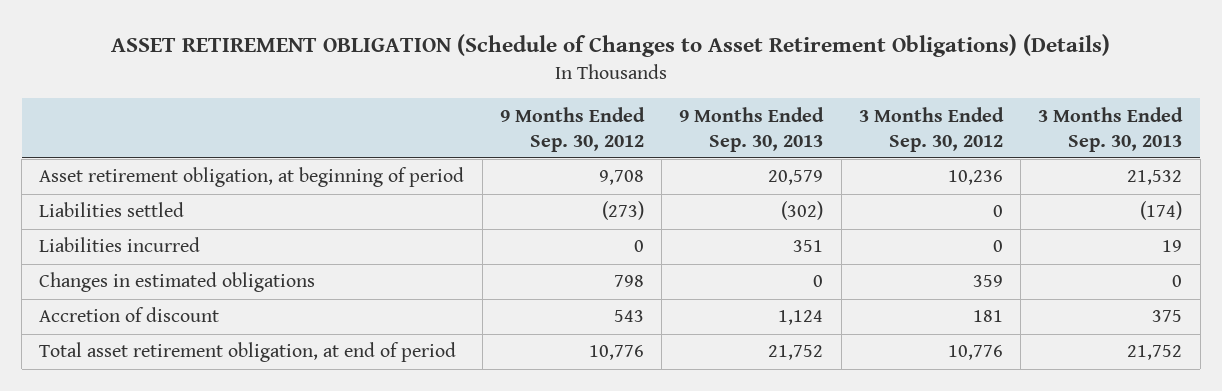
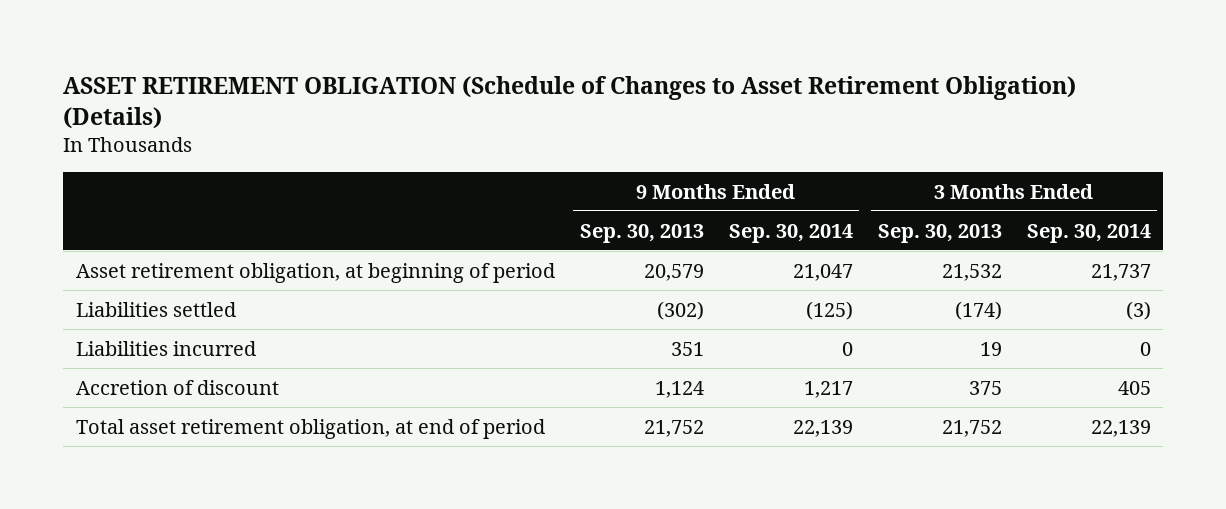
[110,34,1110,58] ASSET RETIREMENT OBLIGATION (Schedule of Changes to Asset Retirement Obligations) (Details) -> [63,76,1077,130] ASSET RETIREMENT OBLIGATION (Schedule of Changes to Asset Retirement Obligation) (Details)
[499,106,645,152] 9 Months Ended Sep. 30, 2012 -> none
[858,106,1004,152] 3 Months Ended Sep. 30, 2012 -> none
none -> [728,223,853,243] Sep. 30, 2014
none -> [1026,223,1151,243] Sep. 30, 2014
[39,272,316,293] Changes in estimated obligations -> none

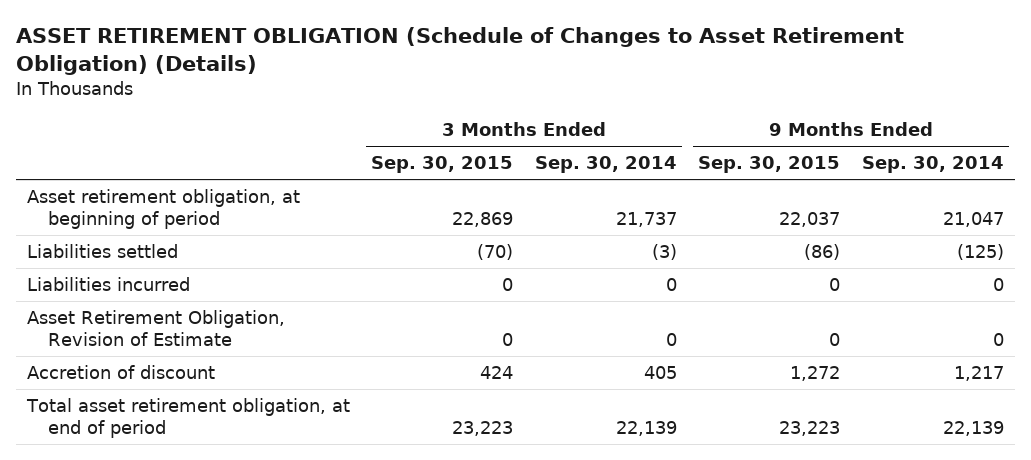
[579,223,704,243] Sep. 30, 2013 -> none
[877,223,1002,243] Sep. 30, 2013 -> none
none -> [371,156,514,174] Sep. 30, 2015
none -> [698,156,841,174] Sep. 30, 2015
none -> [26,310,285,346] Asset Retirement Obligation, Revision of Estimate

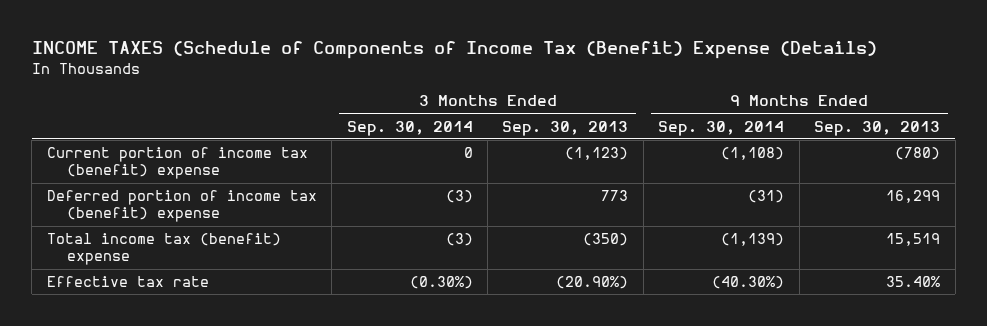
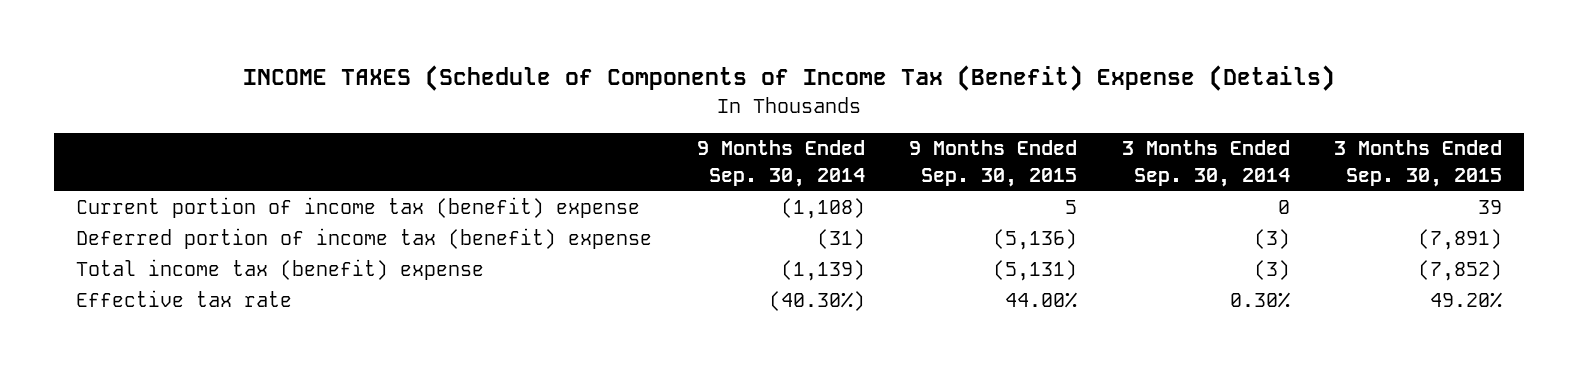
[502,120,629,136] Sep. 30, 2013 -> none
[814,120,941,136] Sep. 30, 2013 -> none
none -> [909,140,1078,187] 9 Months Ended Sep. 30, 2015
none -> [1334,140,1503,187] 3 Months Ended Sep. 30, 2015
[409,276,473,290] (0.30%) -> [1229,291,1290,308] 0.30%

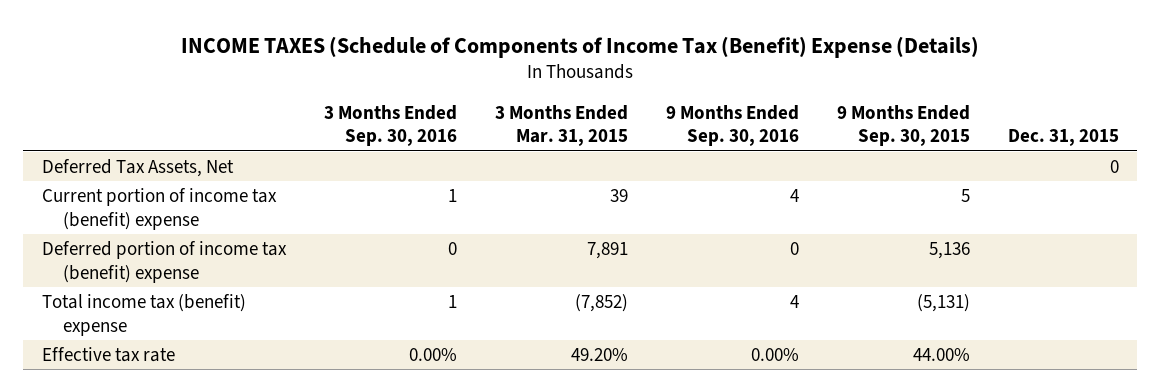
[696,140,865,187] 9 Months Ended Sep. 30, 2014 -> none
[1121,140,1290,187] 3 Months Ended Sep. 30, 2014 -> none
[1334,140,1503,187] 3 Months Ended Sep. 30, 2015 -> none
none -> [323,104,457,147] 3 Months Ended Sep. 30, 2016
none -> [494,104,628,147] 3 Months Ended Mar. 31, 2015
none -> [665,104,799,147] 9 Months Ended Sep. 30, 2016
none -> [1007,129,1119,147] Dec. 31, 2015
none -> [41,159,234,178] Deferred Tax Assets, Net
[993,228,1078,250] (5,136) -> [928,242,970,260] 5,136

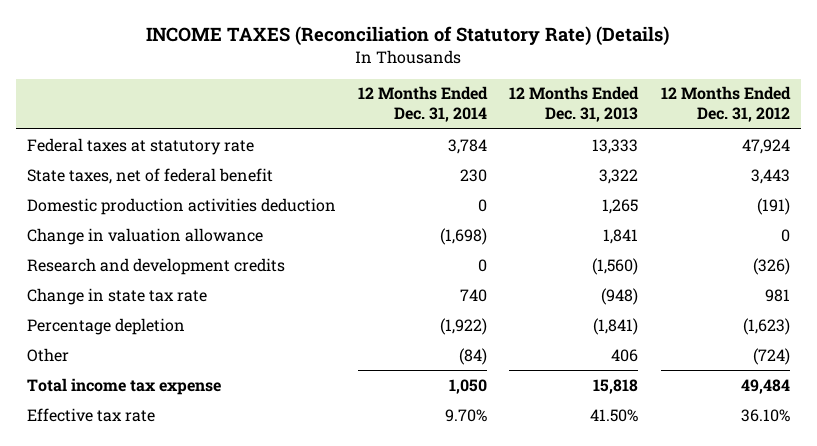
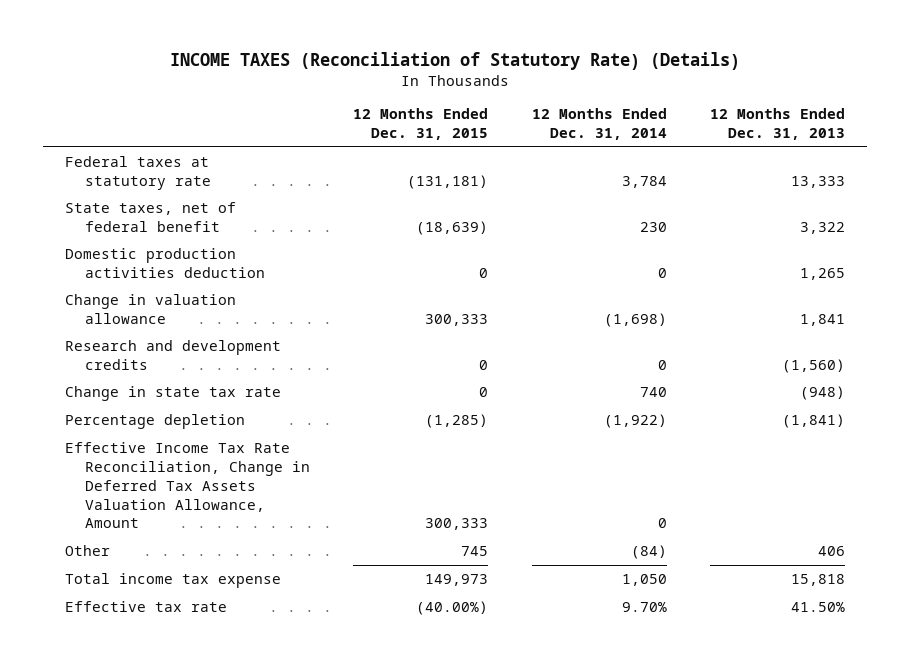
[660,86,791,123] 12 Months Ended Dec. 31, 2012 -> none
none -> [353,108,489,141] 12 Months Ended Dec. 31, 2015
none -> [64,442,311,529] Effective Income Tax Rate Reconciliation, Change in Deferred Tax Assets Valuation Allowance, Amount

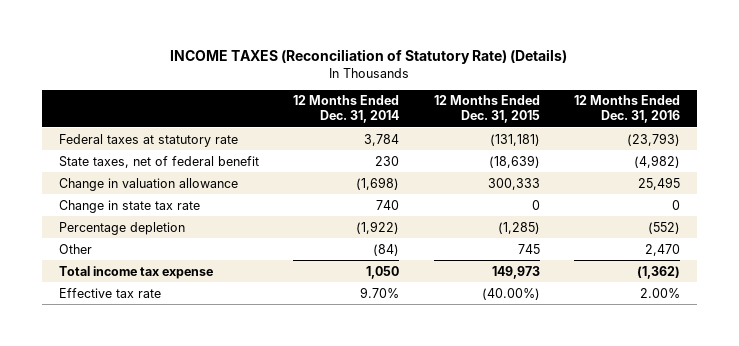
[709,108,845,141] 12 Months Ended Dec. 31, 2013 -> none
none -> [573,95,680,124] 12 Months Ended Dec. 31, 2016
[64,248,266,278] Domestic production activities deduction -> none
[64,340,281,370] Research and development credits -> none
[64,442,311,529] Effective Income Tax Rate Reconciliation, Change in Deferred Tax Assets Valuation Allowance, Amount -> none

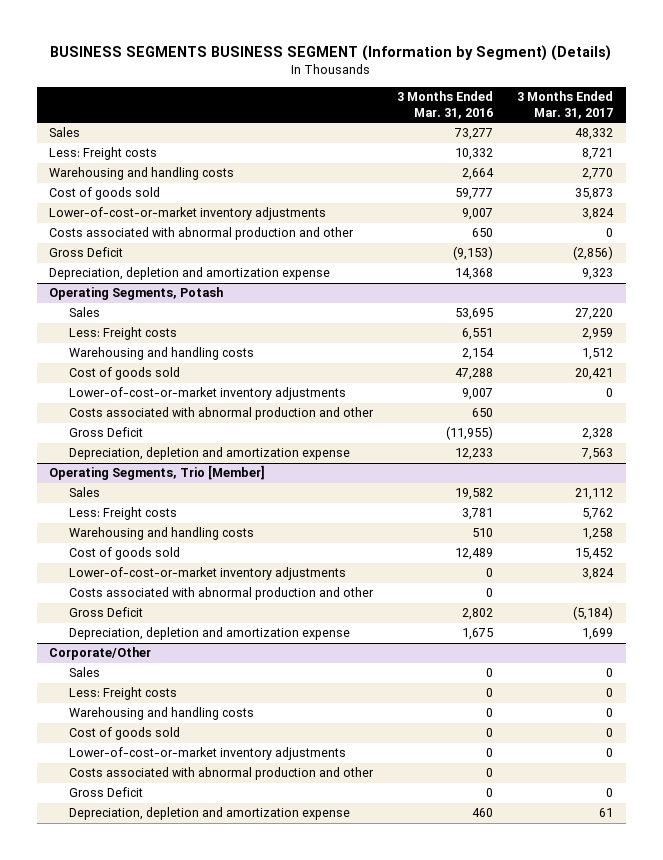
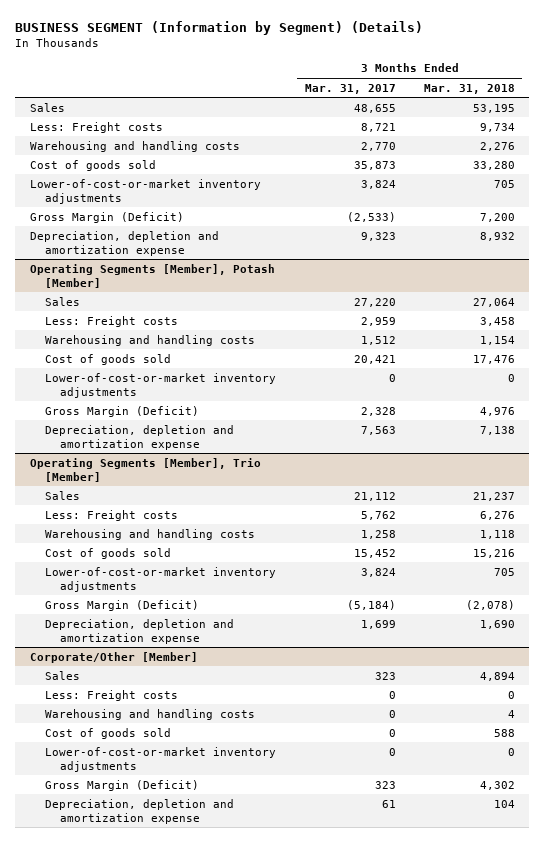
[50,45,612,62] BUSINESS SEGMENTS BUSINESS SEGMENT (Information by Segment) (Details) -> [15,21,424,36] BUSINESS SEGMENT (Information by Segment) (Details)
[397,91,494,119] 3 Months Ended Mar. 31, 2016 -> none
none -> [424,83,516,94] Mar. 31, 2018
[575,128,614,141] 48,332 -> [353,103,396,113] 48,655
[49,227,355,241] Costs associated with abnormal production and other -> none
[49,247,124,258] Gross Deficit -> [29,211,184,223] Gross Margin (Deficit)
[573,246,614,261] (2,856) -> [346,211,396,222] (2,533)
[49,287,224,301] Operating Segments, Potash -> [29,263,275,288] Operating Segments [Member], Potash [Member]
[68,407,374,421] Costs associated with abnormal production and other -> none
[68,427,143,438] Gross Deficit -> [44,405,199,417] Gross Margin (Deficit)
[49,465,266,481] Operating Segments, Trio [Member] -> [29,457,261,482] Operating Segments [Member], Trio [Member]
[68,587,374,601] Costs associated with abnormal production and other -> none
[68,607,143,618] Gross Deficit -> [44,599,199,611] Gross Margin (Deficit)
[49,647,152,661] Corporate/Other -> [29,651,198,663] Corporate/Other [Member]
[606,668,614,678] 0 -> [374,671,396,680] 323
[68,767,374,781] Costs associated with abnormal production and other -> none
[68,787,143,798] Gross Deficit -> [44,779,199,791] Gross Margin (Deficit)
[606,788,614,798] 0 -> [374,780,396,789] 323

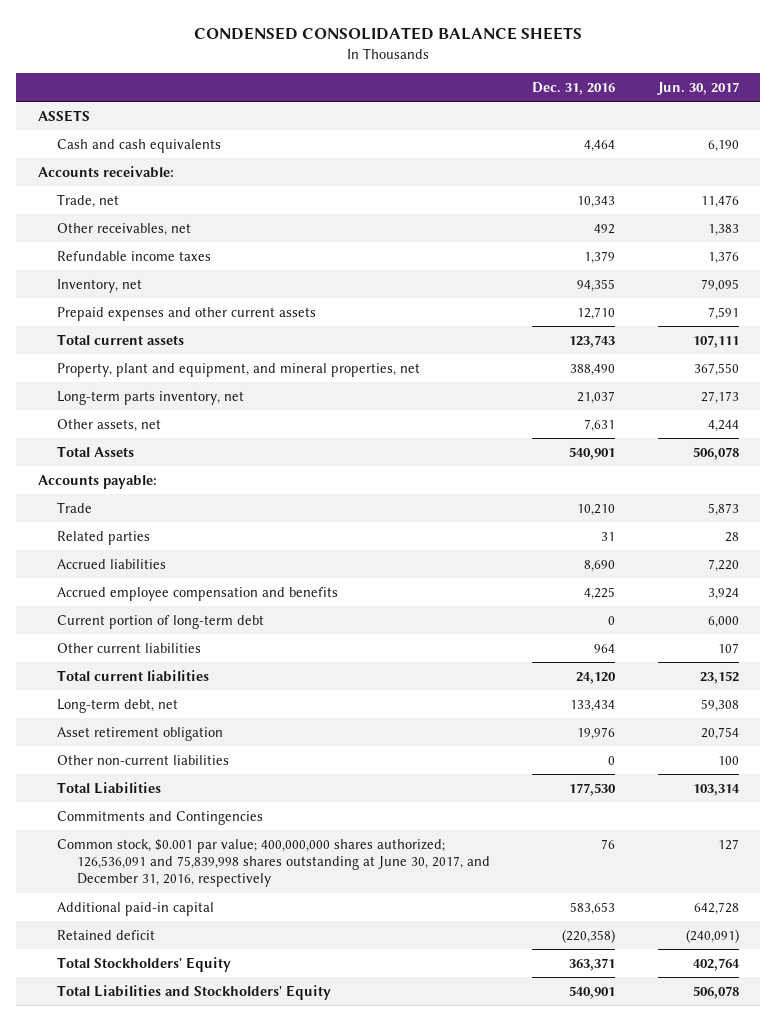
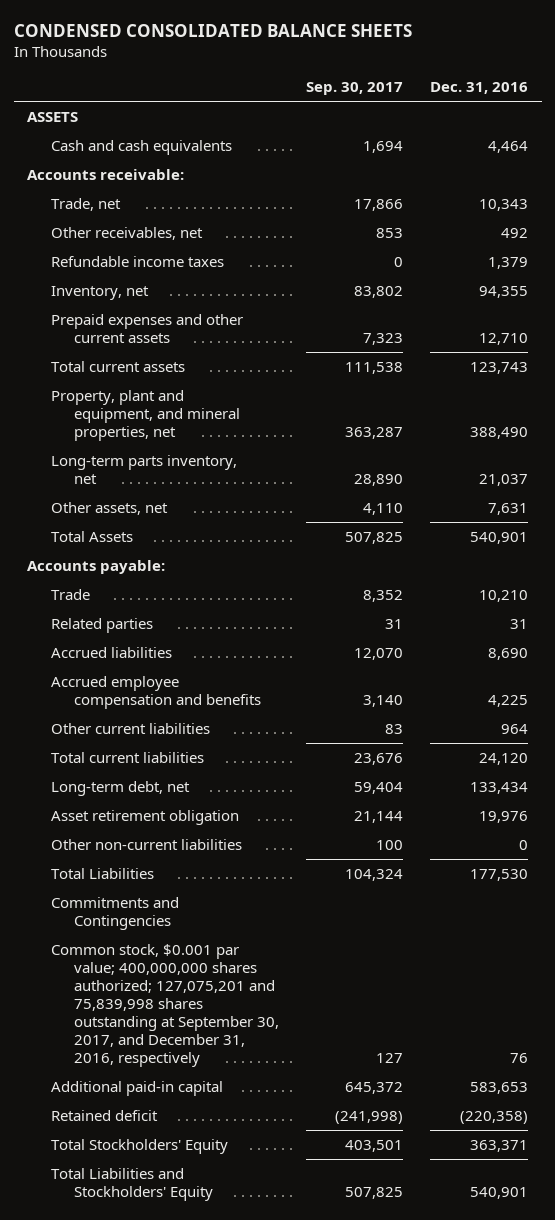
[656,81,739,95] Jun. 30, 2017 -> none
none -> [306,82,404,96] Sep. 30, 2017
[57,614,265,629] Current portion of long-term debt -> none
[57,838,490,888] Common stock, $0.001 par value; 400,000,000 shares authorized; 126,536,091 and 75,839,998 shares outstanding at June 30, 2017, and December 31, 2016, respectively -> [50,944,280,1067] Common stock, $0.001 par value; 400,000,000 shares authorized; 127,075,201 and 75,839,998 shares outstanding at September 30, 2017, and December 31, 2016, respectively

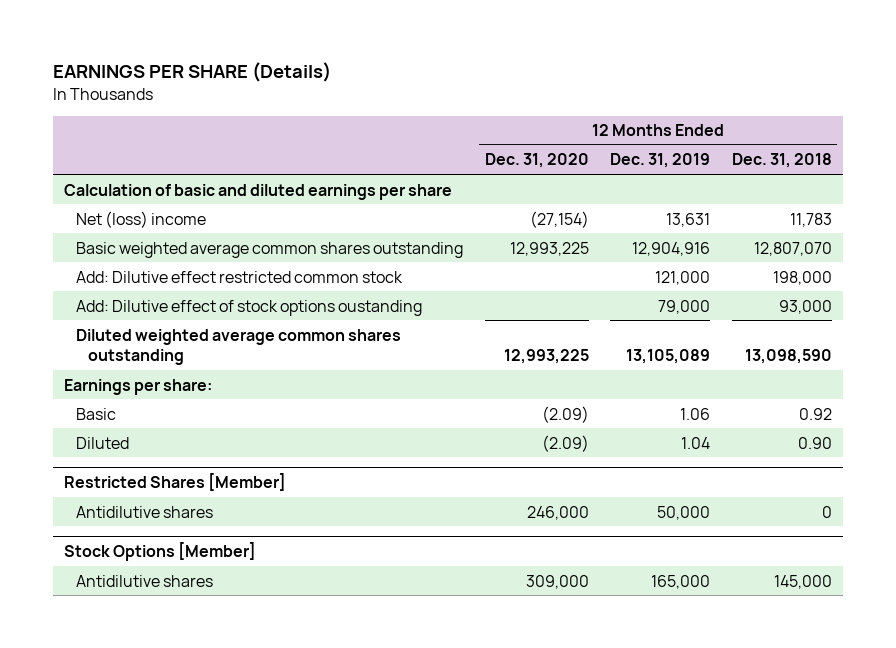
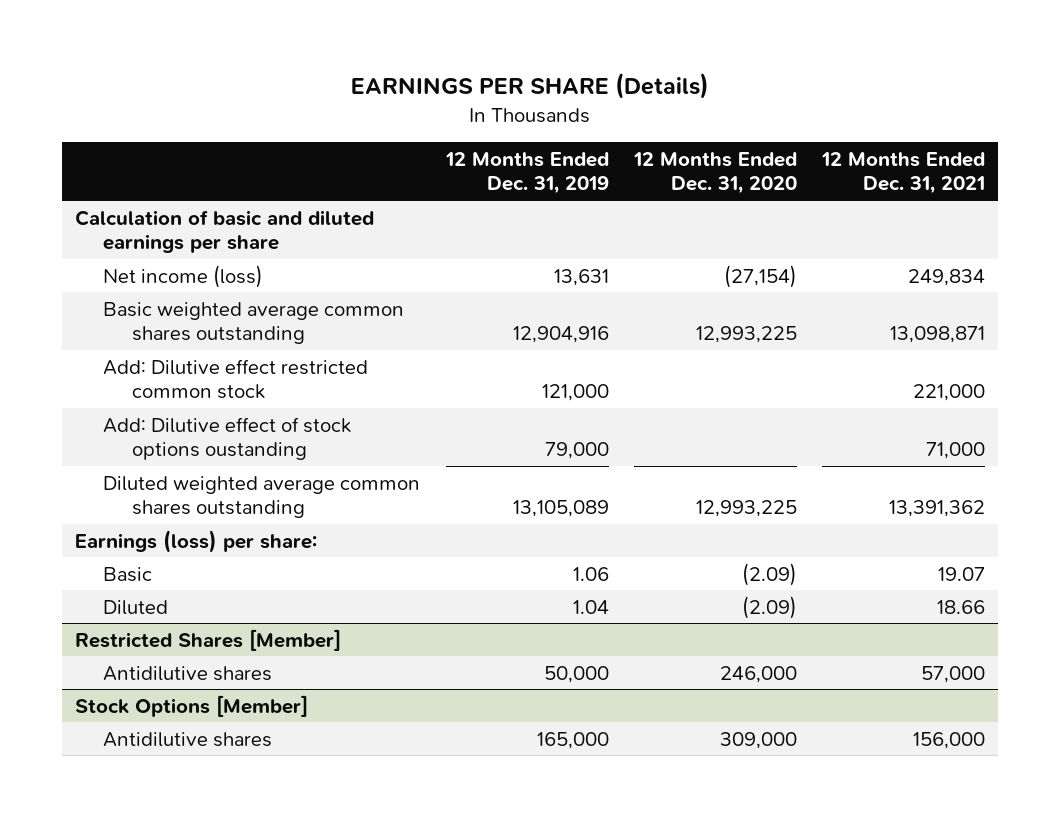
[731,153,832,169] Dec. 31, 2018 -> none
none -> [821,152,986,195] 12 Months Ended Dec. 31, 2021
[76,210,207,228] Net (loss) income -> [103,264,264,288] Net income (loss)
[63,378,212,395] Earnings per share: -> [74,529,317,553] Earnings (loss) per share:

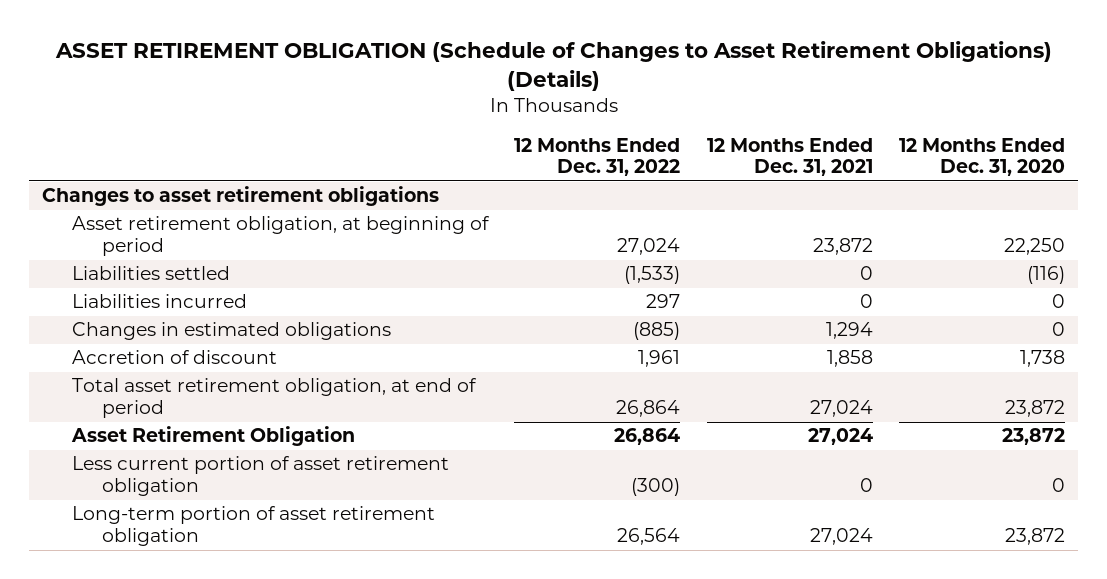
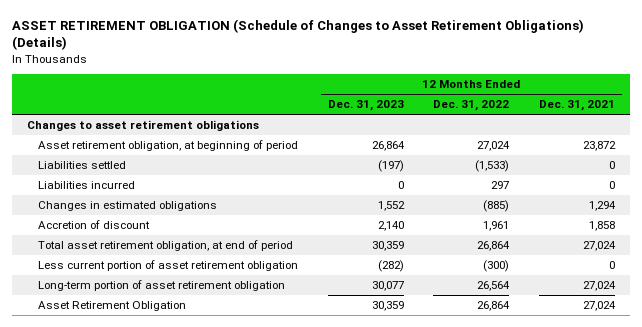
[899,137,1066,177] 12 Months Ended Dec. 31, 2020 -> none
none -> [327,100,404,112] Dec. 31, 2023
[70,426,355,447] Asset Retirement Obligation -> [38,301,187,312] Asset Retirement Obligation

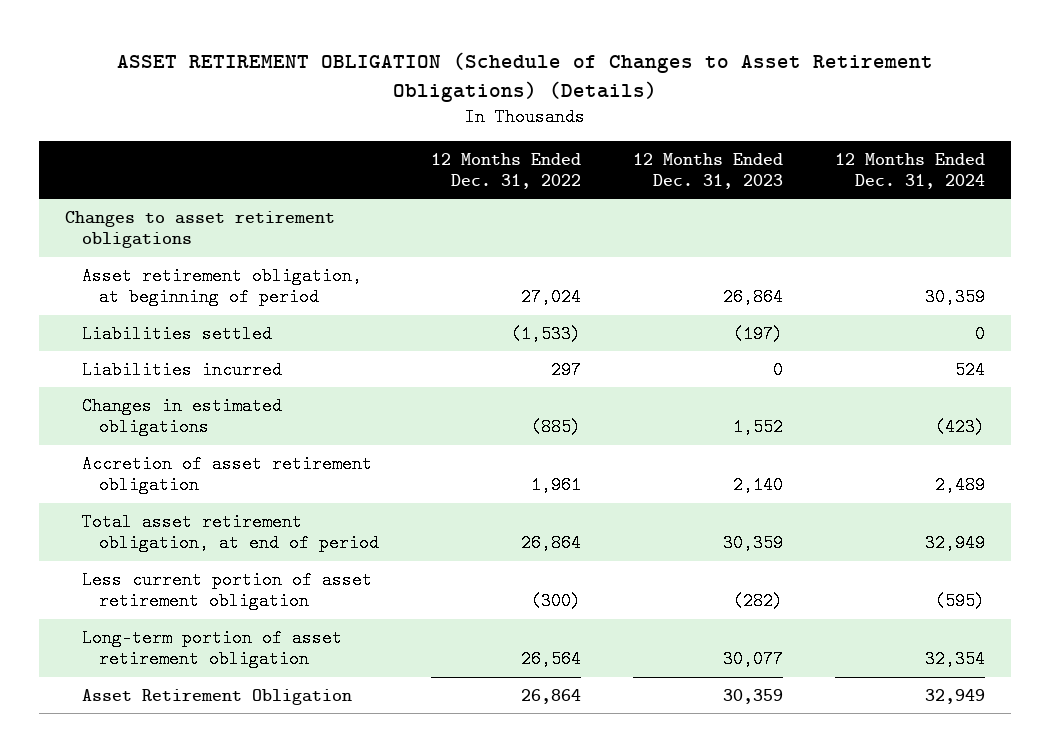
[539,100,616,112] Dec. 31, 2021 -> none
none -> [834,152,985,190] 12 Months Ended Dec. 31, 2024
[38,220,151,230] Accretion of discount -> [82,454,373,495] Accretion of asset retirement obligation

